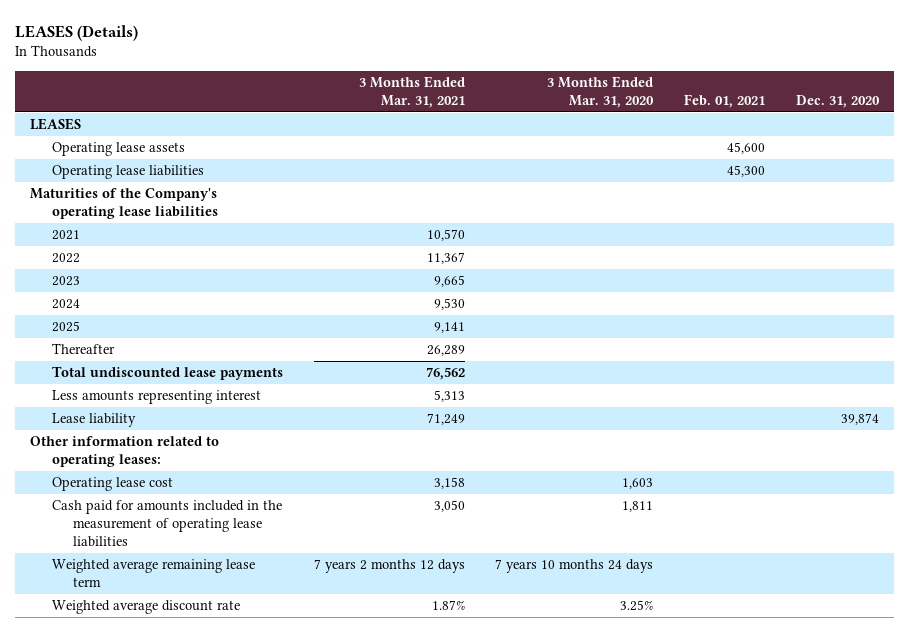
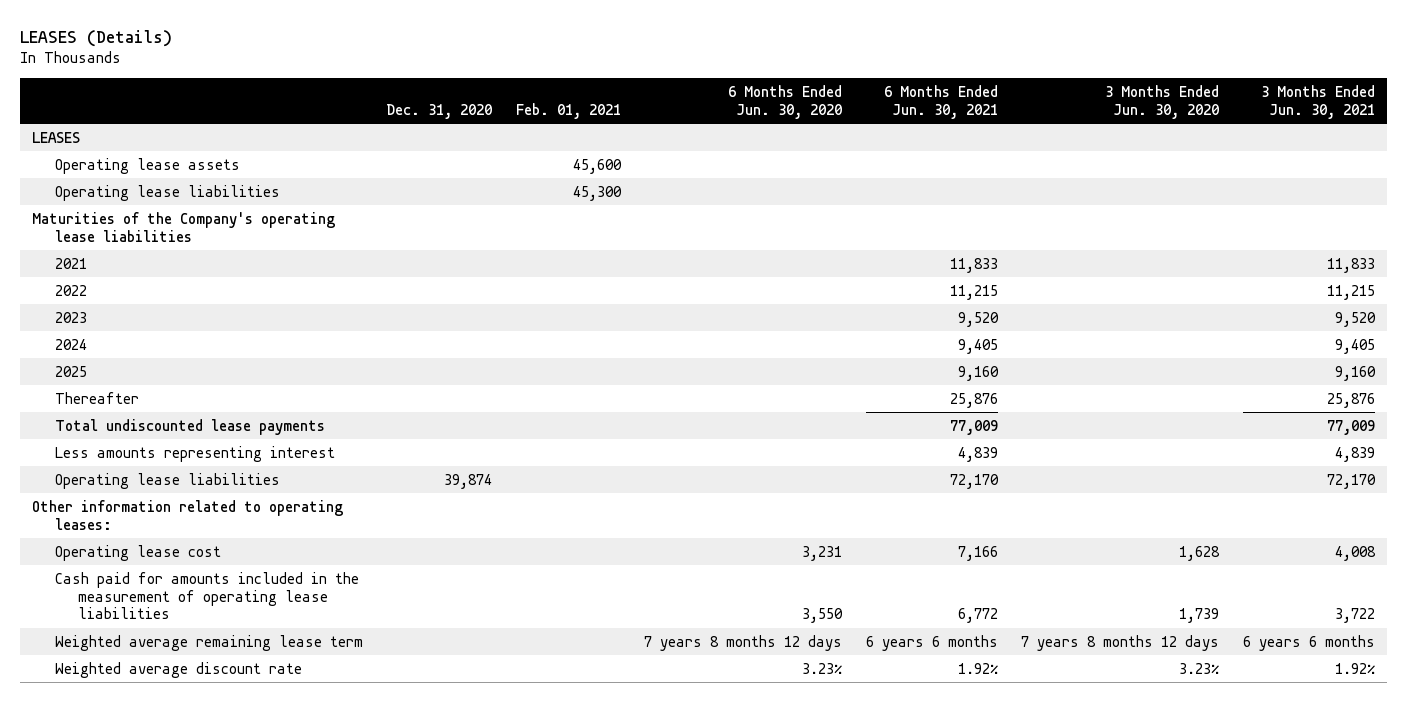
[358,75,465,108] 3 Months Ended Mar. 31, 2021 -> none
[547,75,655,108] 3 Months Ended Mar. 31, 2020 -> none
none -> [728,84,843,119] 6 Months Ended Jun. 30, 2020
none -> [883,84,998,119] 6 Months Ended Jun. 30, 2021
none -> [1105,84,1220,119] 3 Months Ended Jun. 30, 2020
none -> [1260,84,1375,119] 3 Months Ended Jun. 30, 2021
[51,413,136,428] Lease liability -> [54,472,280,489] Operating lease liabilities

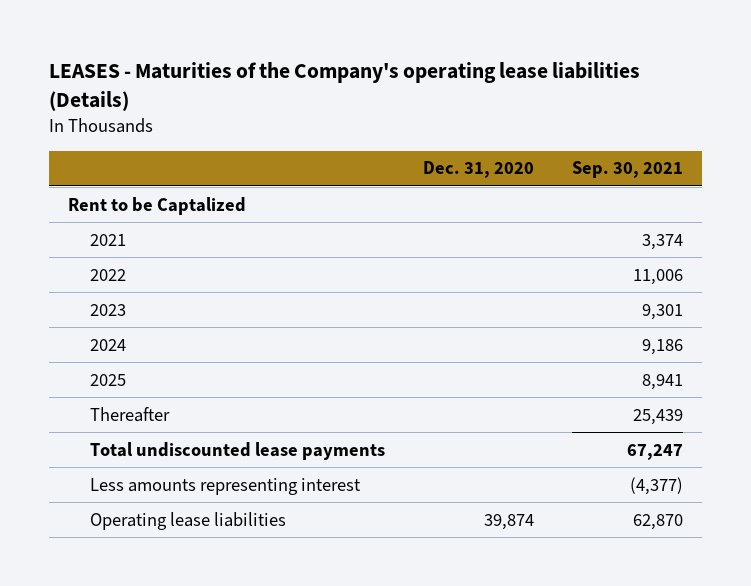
[19,30,172,48] LEASES (Details) -> [49,62,641,112] LEASES - Maturities of the Company's operating lease liabilities (Details)
[515,102,621,119] Feb. 01, 2021 -> none
[728,84,843,119] 6 Months Ended Jun. 30, 2020 -> none
[883,84,998,119] 6 Months Ended Jun. 30, 2021 -> none
[1105,84,1220,119] 3 Months Ended Jun. 30, 2020 -> none
[1260,84,1375,119] 3 Months Ended Jun. 30, 2021 -> none
none -> [571,161,683,179] Sep. 30, 2021
[31,131,80,143] LEASES -> none
[54,157,240,174] Operating lease assets -> none
[54,184,280,201] Operating lease liabilities -> none
[31,211,335,242] Maturities of the Company's operating lease liabilities -> [68,196,247,215] Rent to be Captalized
[31,499,343,530] Other information related to operating leases: -> none
[54,544,221,561] Operating lease cost -> none
[54,571,359,620] Cash paid for amounts included in the measurement of operating lease liabilities -> none
[54,634,363,651] Weighted average remaining lease term -> none
[54,661,302,678] Weighted average discount rate -> none

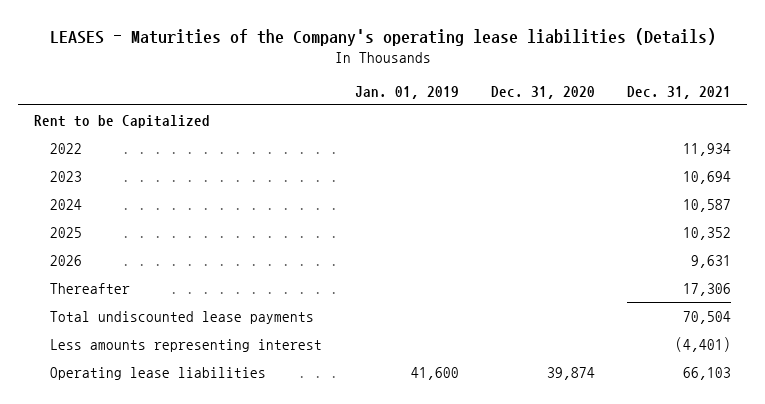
[571,161,683,179] Sep. 30, 2021 -> none
none -> [354,85,459,99] Jan. 01, 2019
none -> [627,85,732,99] Dec. 31, 2021
[89,233,126,246] 2021 -> none
[68,196,247,215] Rent to be Captalized -> [34,114,211,128] Rent to be Capitalized
none -> [50,254,83,266] 2026

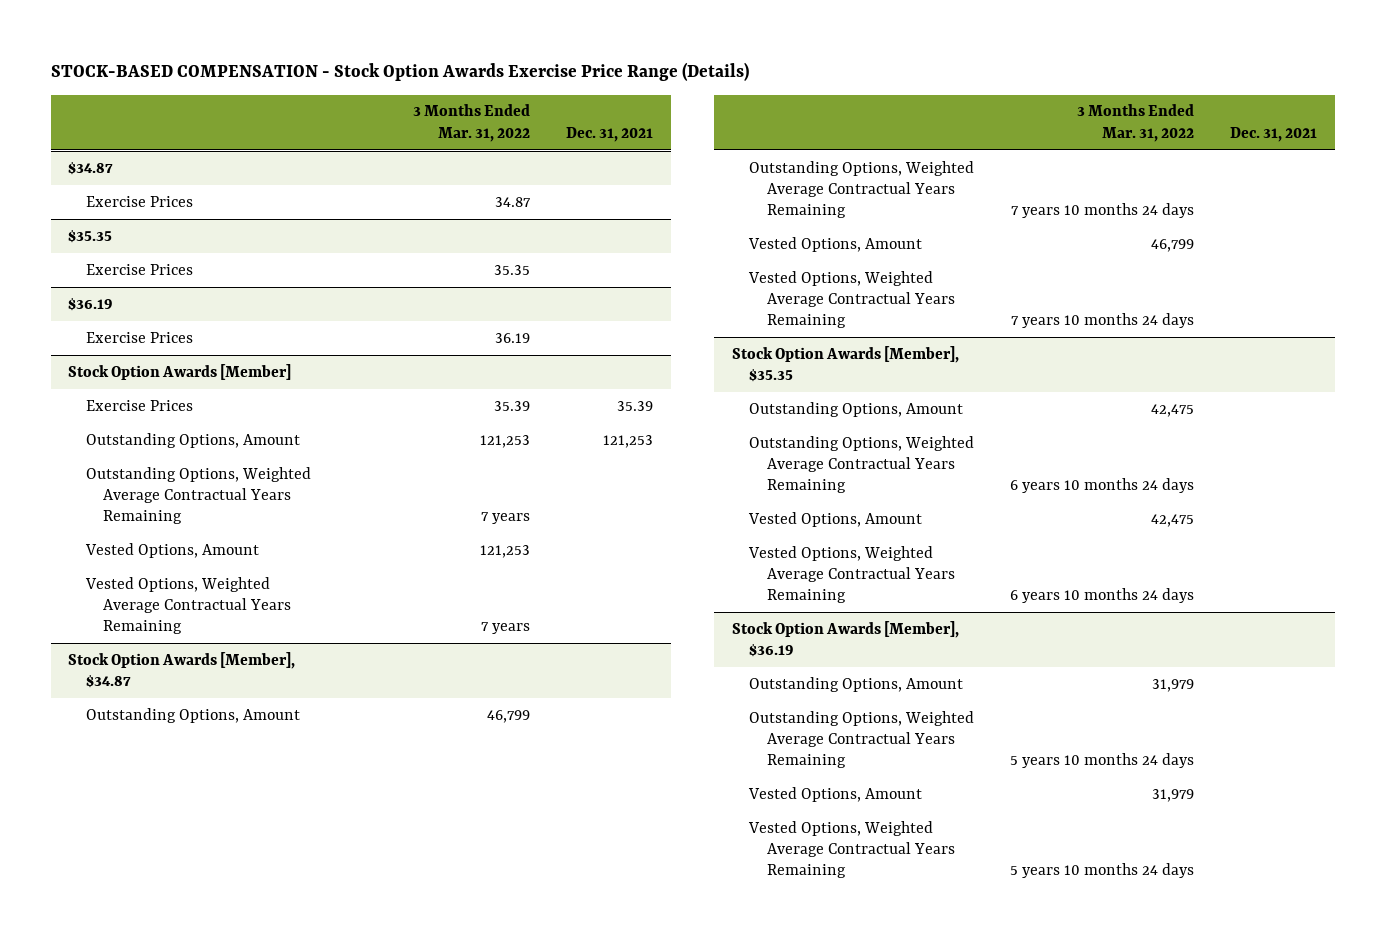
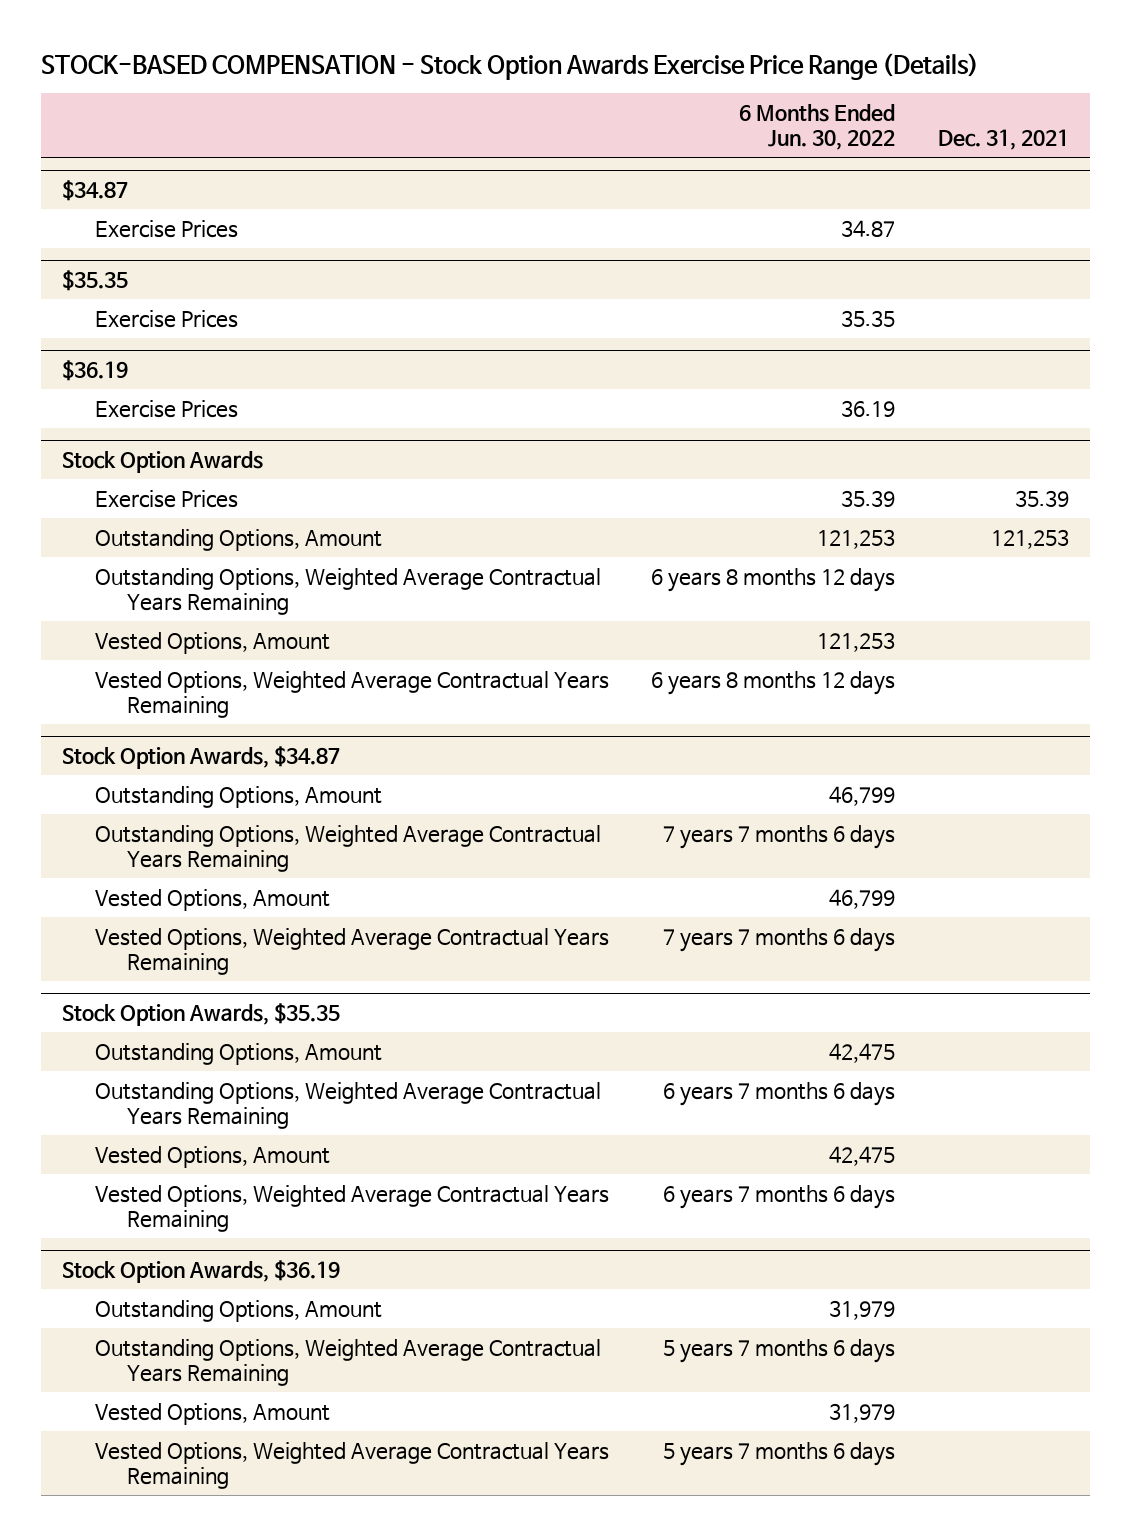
[413,104,531,142] 3 Months Ended Mar. 31, 2022 -> none
none -> [739,103,896,151] 6 Months Ended Jun. 30, 2022
[68,363,292,380] Stock Option Awards [Member] -> [61,451,263,474] Stock Option Awards
[68,651,296,689] Stock Option Awards [Member], $34.87 -> [61,746,340,770] Stock Option Awards, $34.87
[732,345,960,383] Stock Option Awards [Member], $35.35 -> [61,1003,340,1027] Stock Option Awards, $35.35
[732,620,960,658] Stock Option Awards [Member], $36.19 -> [61,1260,340,1284] Stock Option Awards, $36.19

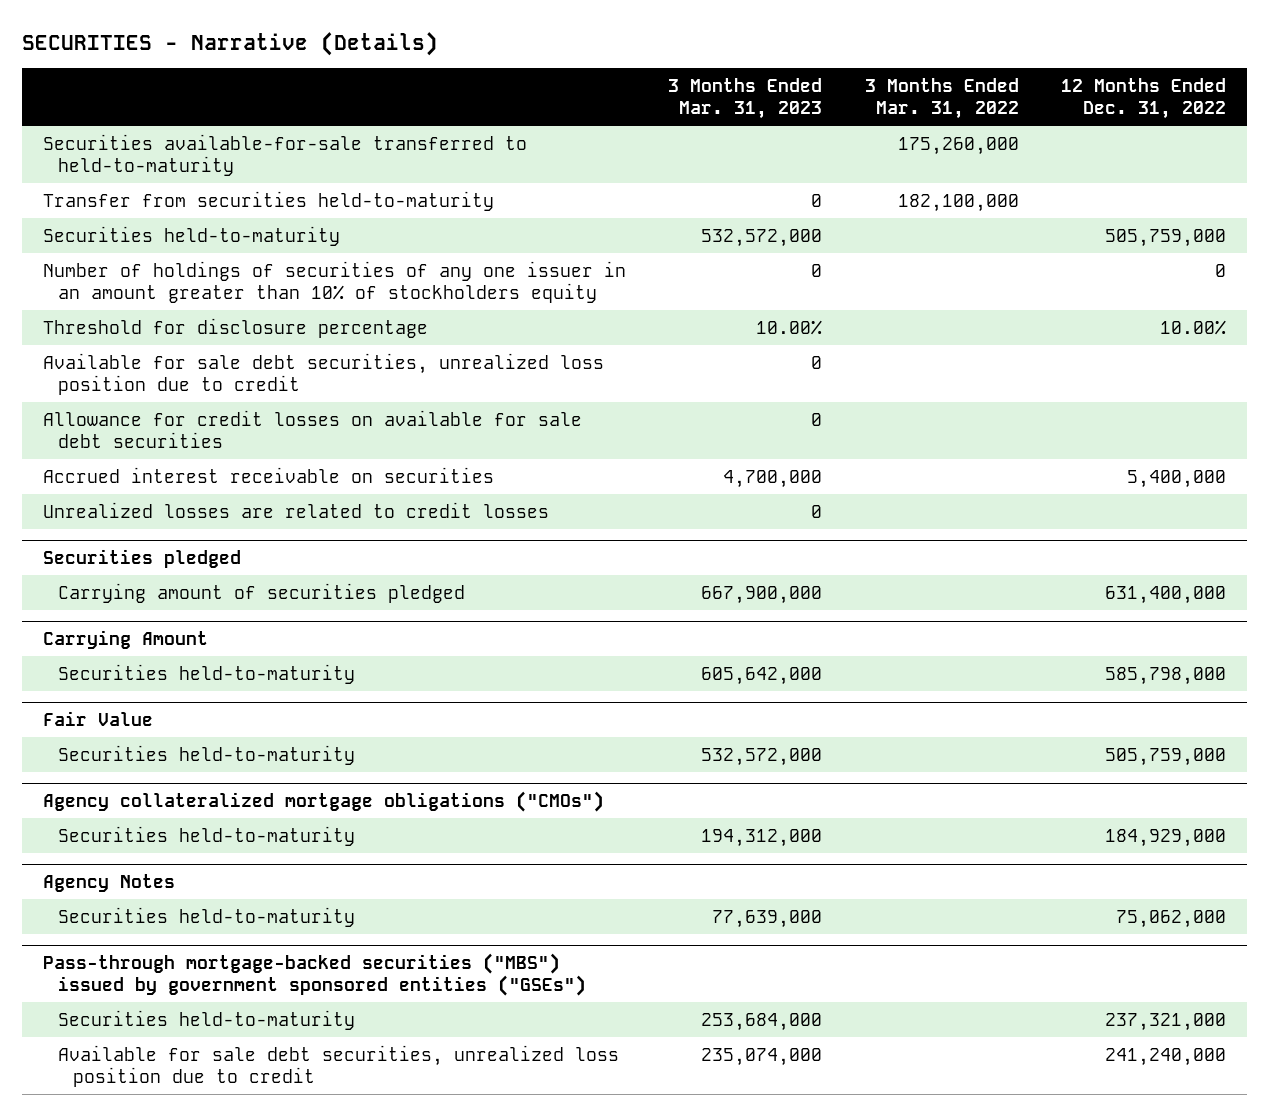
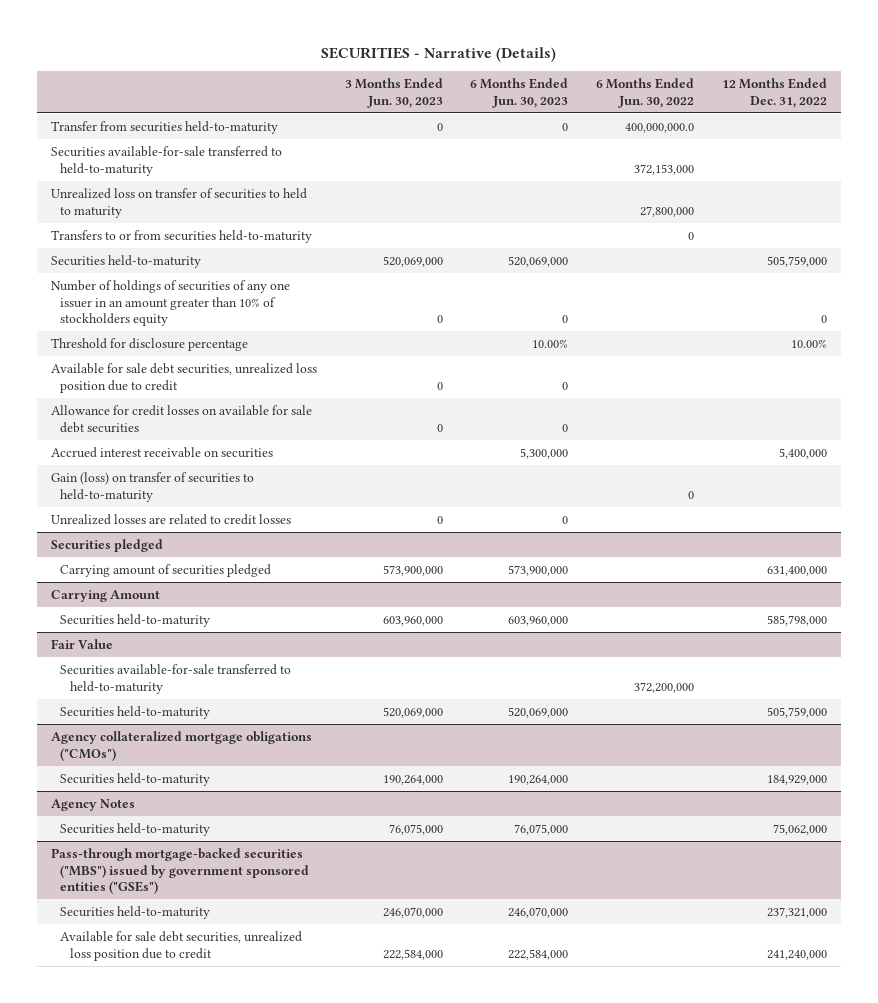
[668,77,823,120] 3 Months Ended Mar. 31, 2023 -> none
[864,77,1019,120] 3 Months Ended Mar. 31, 2022 -> none
none -> [344,77,443,108] 3 Months Ended Jun. 30, 2023
none -> [470,77,569,108] 6 Months Ended Jun. 30, 2023
none -> [596,77,695,108] 6 Months Ended Jun. 30, 2022
[43,133,528,177] Securities available-for-sale transferred to held-to-maturity -> [50,145,282,176] Securities available-for-sale transferred to held-to-maturity
none -> [50,187,307,218] Unrealized loss on transfer of securities to held to maturity
none -> [50,229,312,243] Transfers to or from securities held-to-maturity
none -> [50,471,254,502] Gain (loss) on transfer of securities to held-to-maturity
none -> [60,663,292,694] Securities available-for-sale transferred to held-to-maturity

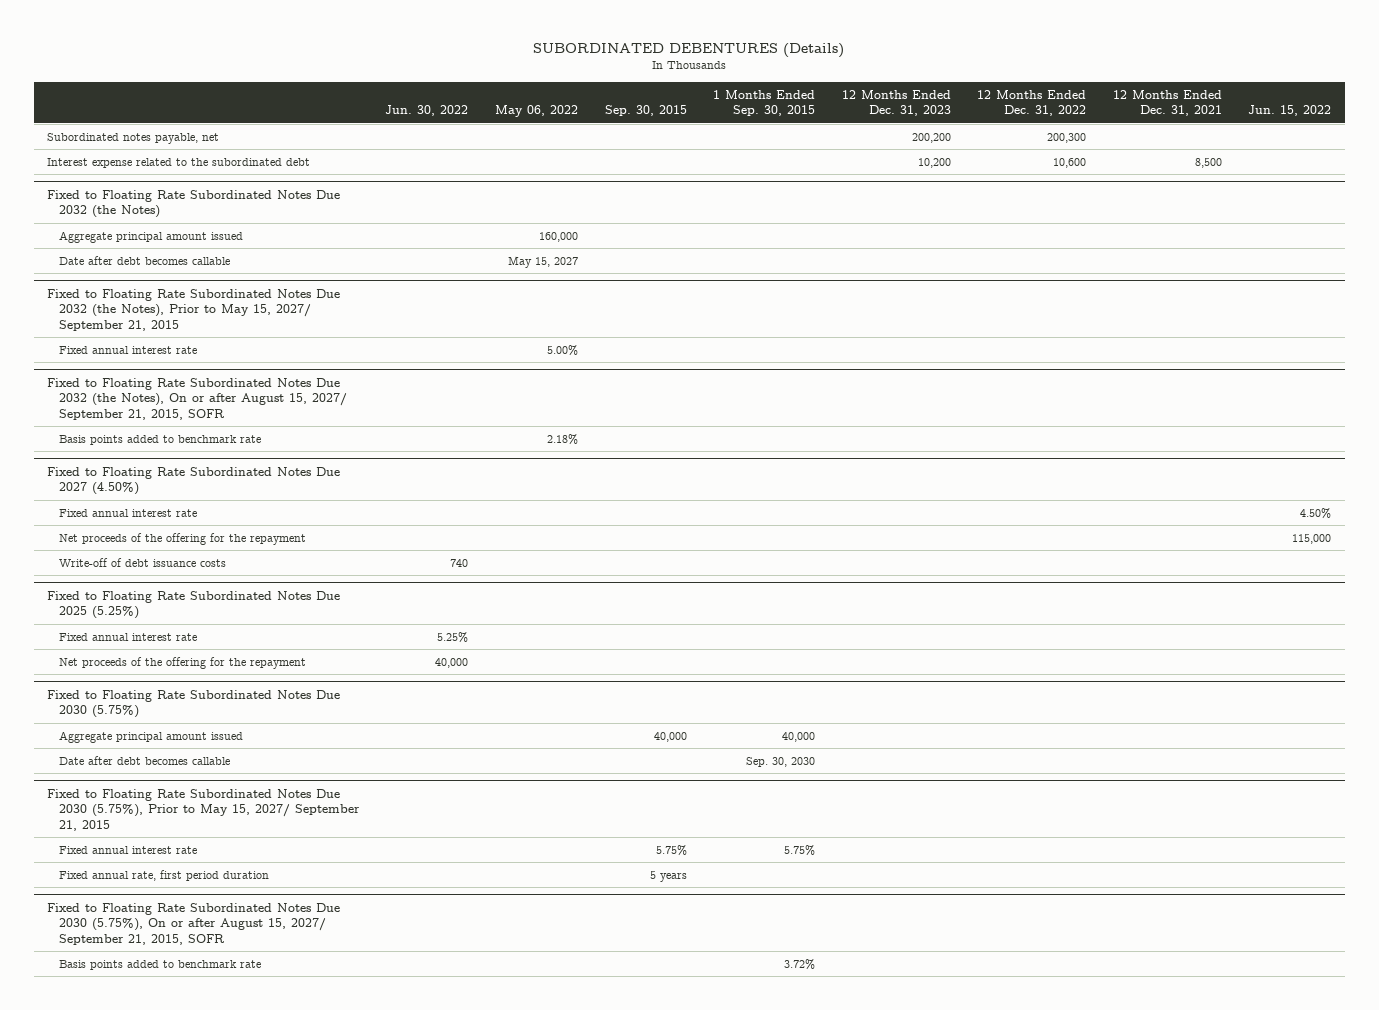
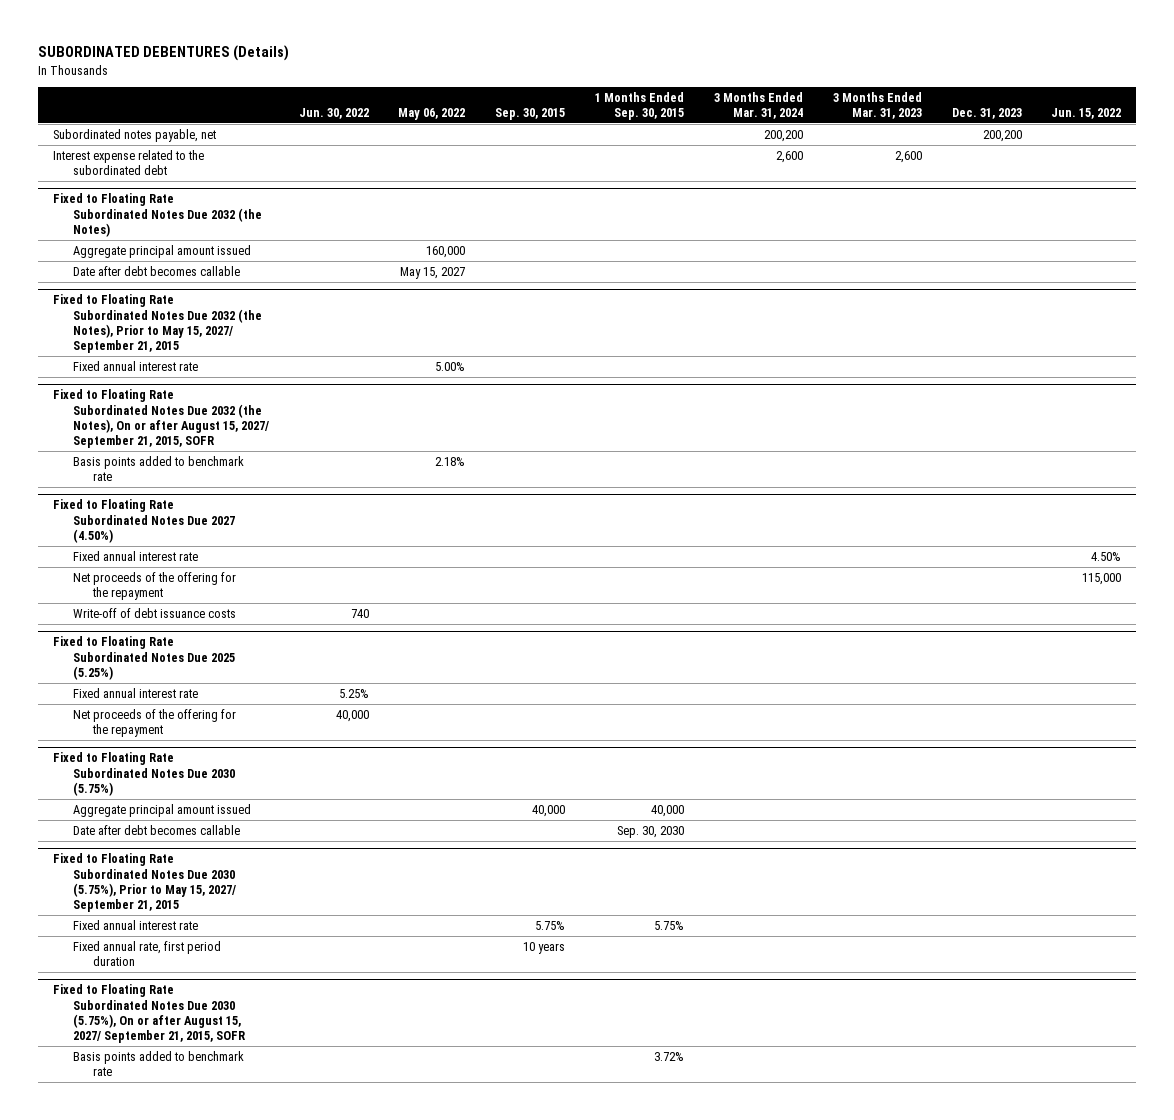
[841,89,951,117] 12 Months Ended Dec. 31, 2023 -> none
[977,89,1087,117] 12 Months Ended Dec. 31, 2022 -> none
[1112,89,1222,117] 12 Months Ended Dec. 31, 2021 -> none
none -> [713,91,803,120] 3 Months Ended Mar. 31, 2024
none -> [832,91,922,120] 3 Months Ended Mar. 31, 2023
none -> [951,108,1022,120] Dec. 31, 2023
[649,870,687,882] 5 years -> [523,941,566,954] 10 years

